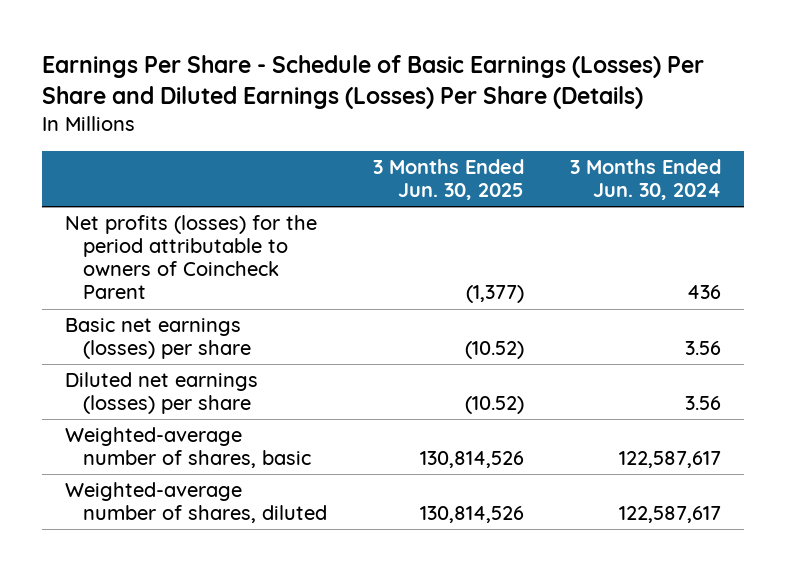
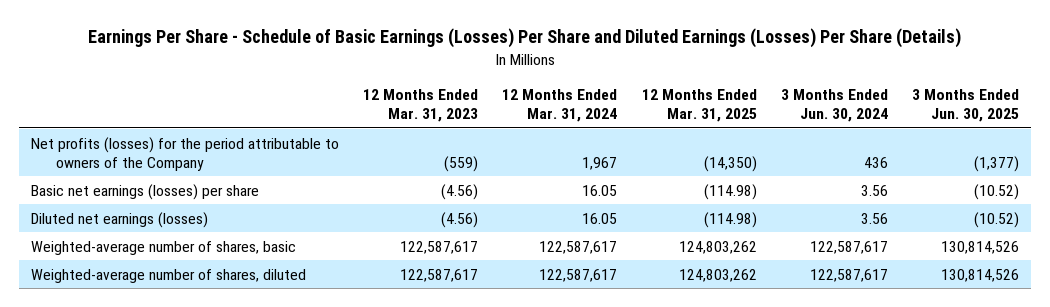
none -> [363,88,479,123] 12 Months Ended Mar. 31, 2023
none -> [502,88,618,123] 12 Months Ended Mar. 31, 2024
none -> [641,88,757,123] 12 Months Ended Mar. 31, 2025
[64,215,317,300] Net profits (losses) for the period attributable to owners of Coincheck Parent -> [31,136,340,171] Net profits (losses) for the period attributable to owners of the Company
[64,372,258,415] Diluted net earnings (losses) per share -> [31,211,209,228] Diluted net earnings (losses)

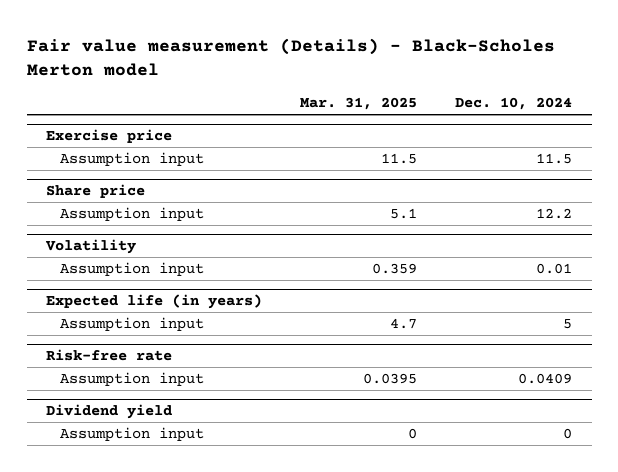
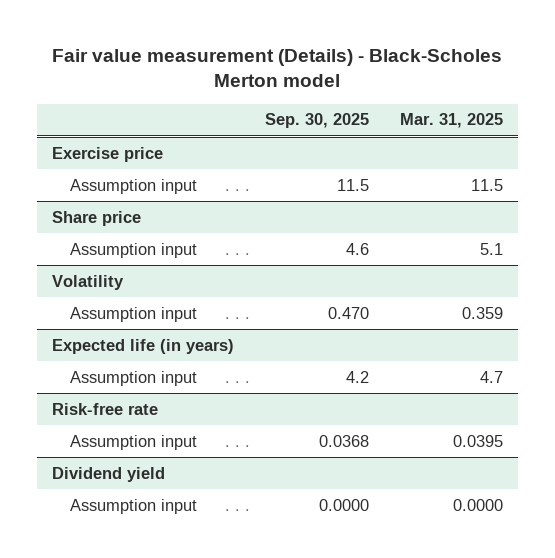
[455,97,573,111] Dec. 10, 2024 -> none
none -> [264,113,369,129] Sep. 30, 2025
[408,428,418,440] 0 -> [452,498,503,511] 0.0000

